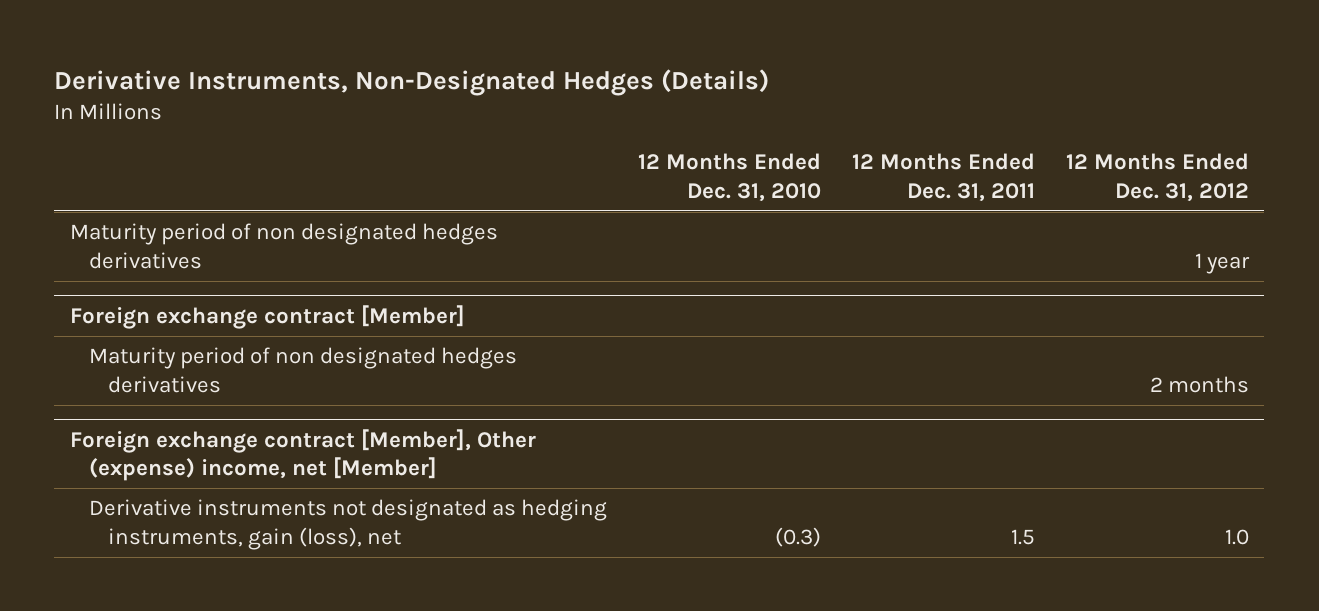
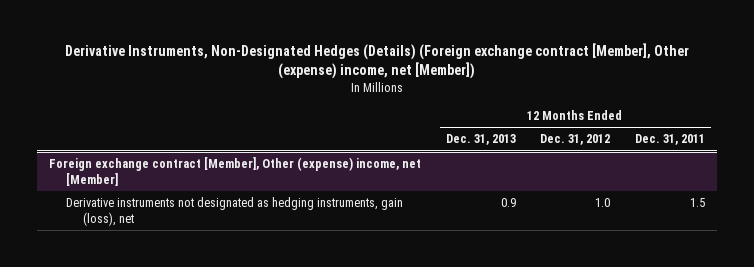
[54,69,770,97] Derivative Instruments, Non-Designated Hedges (Details) -> [65,42,690,80] Derivative Instruments, Non-Designated Hedges (Details) (Foreign exchange contract [Member], Other (expense) income, net [Member])
[637,153,821,202] 12 Months Ended Dec. 31, 2010 -> none
none -> [445,134,516,146] Dec. 31, 2013
[69,223,498,269] Maturity period of non designated hedges derivatives -> none
[69,304,465,329] Foreign exchange contract [Member] -> none
[88,347,517,393] Maturity period of non designated hedges derivatives -> none

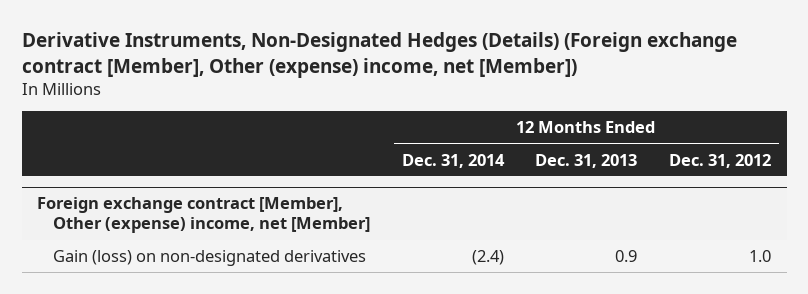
[635,134,706,146] Dec. 31, 2011 -> none
none -> [401,153,505,168] Dec. 31, 2014
[66,197,404,227] Derivative instruments not designated as hedging instruments, gain (loss), net -> [53,250,367,267] Gain (loss) on non-designated derivatives

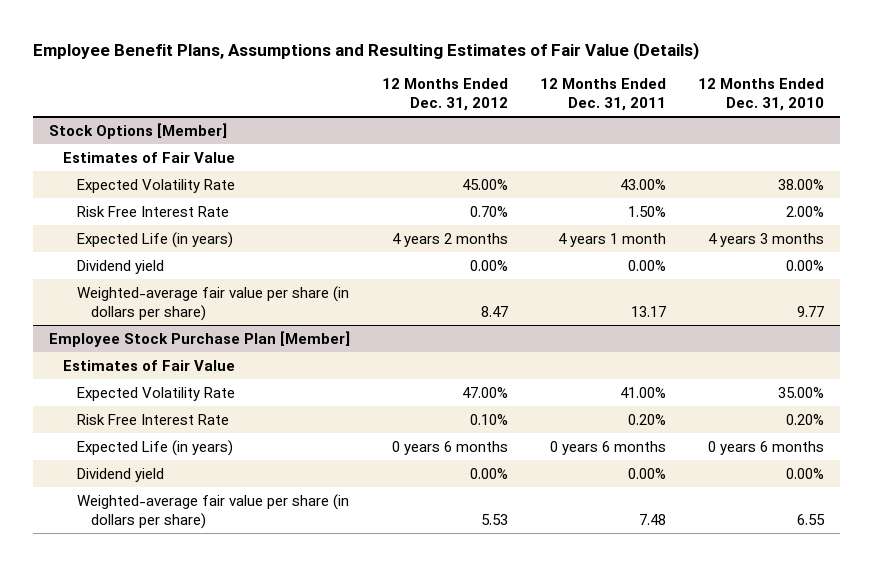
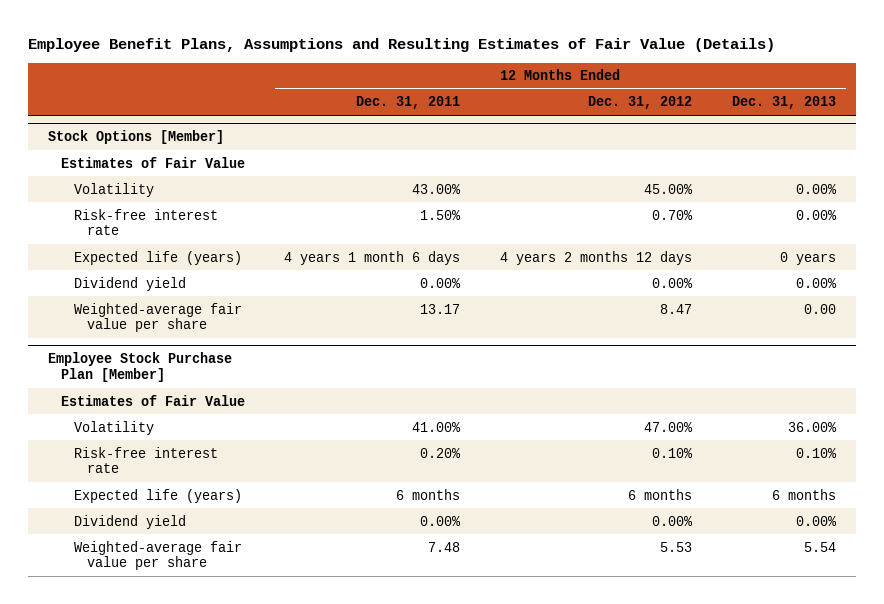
[698,78,825,112] 12 Months Ended Dec. 31, 2010 -> none
none -> [731,96,836,110] Dec. 31, 2013
[77,178,236,193] Expected Volatility Rate -> [73,182,154,197] Volatility
[77,205,230,217] Risk Free Interest Rate -> [73,208,218,236] Risk-free interest rate
[77,231,234,248] Expected Life (in years) -> [73,250,242,265] Expected life (years)
[391,232,508,247] 4 years 2 months -> [500,250,693,265] 4 years 2 months 12 days
[558,232,667,247] 4 years 1 month -> [284,250,461,265] 4 years 1 month 6 days
[77,285,350,321] Weighted-average fair value per share (in dollars per share) -> [73,302,242,333] Weighted-average fair value per share
[77,386,236,401] Expected Volatility Rate -> [73,420,154,435] Volatility
[77,413,230,425] Risk Free Interest Rate -> [73,446,218,474] Risk-free interest rate
[77,439,234,456] Expected Life (in years) -> [73,488,242,503] Expected life (years)
[391,440,508,455] 0 years 6 months -> [628,488,693,500] 6 months
[550,440,667,455] 0 years 6 months -> [396,488,461,500] 6 months
[77,493,350,529] Weighted-average fair value per share (in dollars per share) -> [73,540,242,571] Weighted-average fair value per share

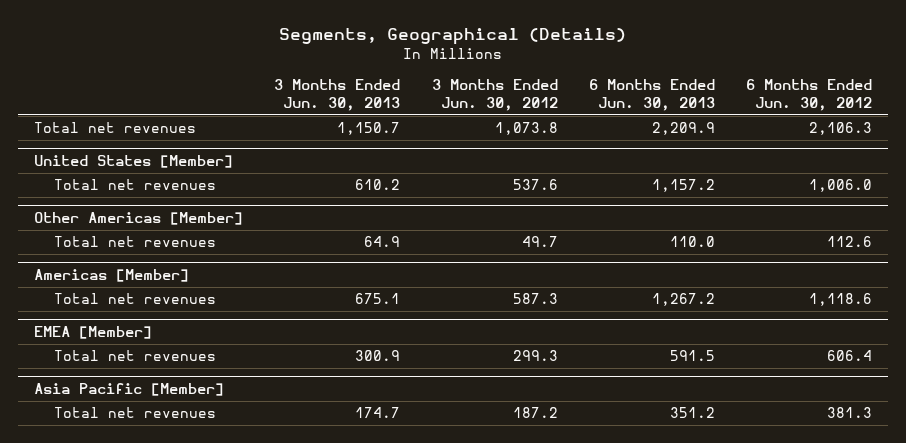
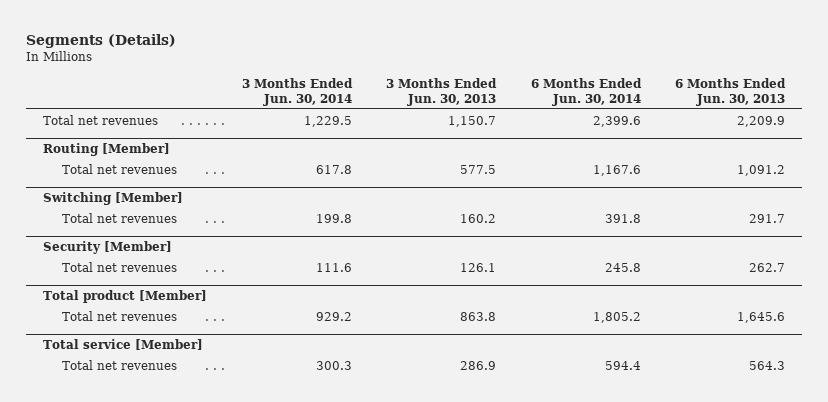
[279,28,627,46] Segments, Geographical (Details) -> [26,33,177,48] Segments (Details)
[431,79,558,111] 3 Months Ended Jun. 30, 2012 -> none
[746,79,873,111] 6 Months Ended Jun. 30, 2012 -> none
none -> [241,78,353,106] 3 Months Ended Jun. 30, 2014
none -> [530,78,642,106] 6 Months Ended Jun. 30, 2014
[33,155,233,169] United States [Member] -> none
[33,212,243,226] Other Americas [Member] -> none
[33,269,189,283] Americas [Member] -> none
[33,326,152,340] EMEA [Member] -> none
[33,383,224,397] Asia Pacific [Member] -> none
none -> [43,143,171,157] Routing [Member]
[355,179,401,191] 610.2 -> [460,164,497,174] 577.5
[651,179,715,193] 1,157.2 -> [736,164,785,176] 1,091.2
none -> [43,192,184,206] Switching [Member]
[364,236,401,248] 64.9 -> [460,213,497,223] 160.2
[669,236,715,248] 110.0 -> [748,213,785,223] 291.7
none -> [43,241,173,255] Security [Member]
[355,293,401,305] 675.1 -> [460,262,497,272] 126.1
[651,293,715,307] 1,267.2 -> [748,262,785,272] 262.7
none -> [43,290,208,304] Total product [Member]
[355,350,401,362] 300.9 -> [460,311,497,321] 863.8
[669,350,715,362] 591.5 -> [736,311,785,323] 1,645.6
none -> [43,339,204,351] Total service [Member]
[355,407,401,419] 174.7 -> [460,360,497,370] 286.9
[669,407,715,419] 351.2 -> [748,360,785,370] 564.3

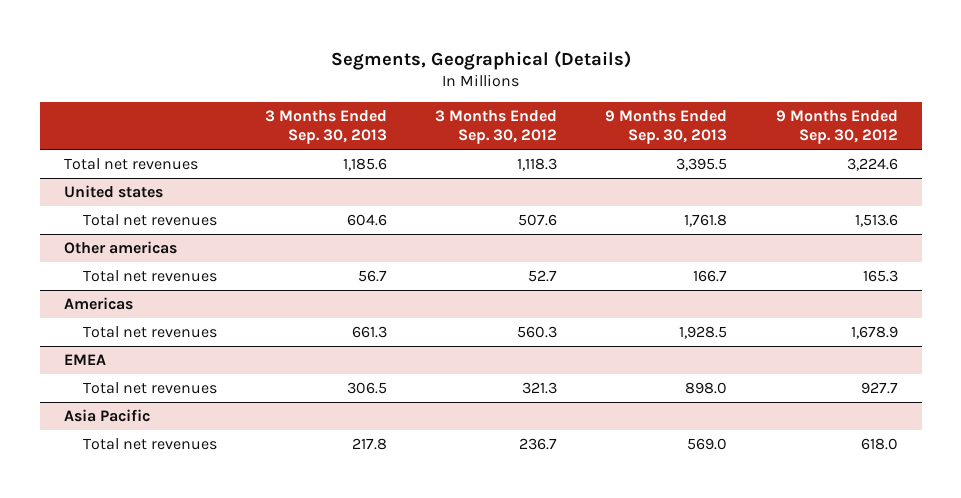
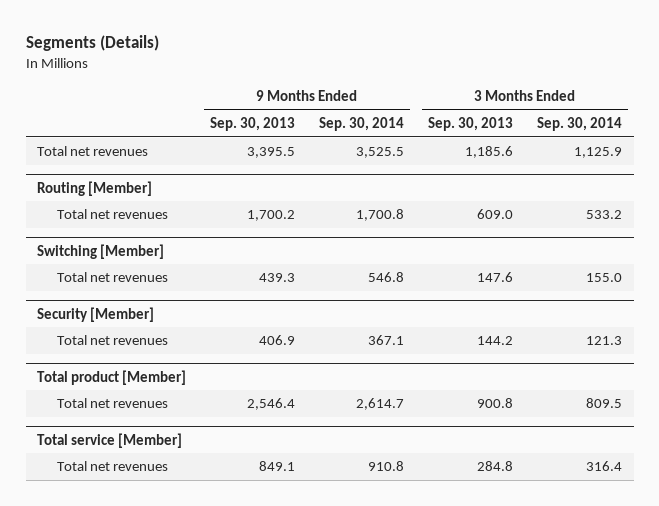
[330,50,631,70] Segments, Geographical (Details) -> [25,35,159,52] Segments (Details)
[435,110,558,145] 3 Months Ended Sep. 30, 2012 -> none
[775,110,898,145] 9 Months Ended Sep. 30, 2012 -> none
none -> [319,116,405,131] Sep. 30, 2014
none -> [536,116,622,131] Sep. 30, 2014
[63,184,163,198] United states -> none
[63,240,177,254] Other americas -> none
[63,296,133,310] Americas -> none
[63,353,106,365] EMEA -> none
[63,408,150,422] Asia Pacific -> none
none -> [37,180,153,196] Routing [Member]
[347,213,388,226] 604.6 -> [476,209,513,220] 609.0
[684,213,728,227] 1,761.8 -> [247,210,296,222] 1,700.2
none -> [37,243,165,259] Switching [Member]
[358,269,388,282] 56.7 -> [476,272,513,283] 147.6
[693,269,728,282] 166.7 -> [259,273,296,283] 439.3
none -> [37,306,155,322] Security [Member]
[352,325,388,338] 661.3 -> [476,336,513,346] 144.2
[679,325,728,339] 1,928.5 -> [259,335,296,346] 406.9
none -> [37,369,187,385] Total product [Member]
[347,381,388,394] 306.5 -> [476,398,513,409] 900.8
[685,381,728,394] 898.0 -> [247,398,296,411] 2,546.4
none -> [37,432,183,448] Total service [Member]
[352,437,388,450] 217.8 -> [476,461,513,472] 284.8
[687,437,728,450] 569.0 -> [259,461,296,472] 849.1

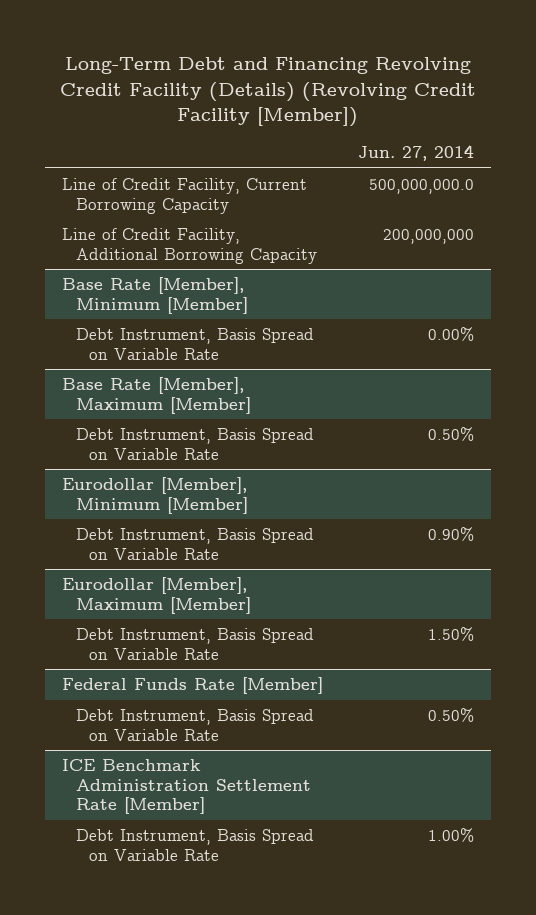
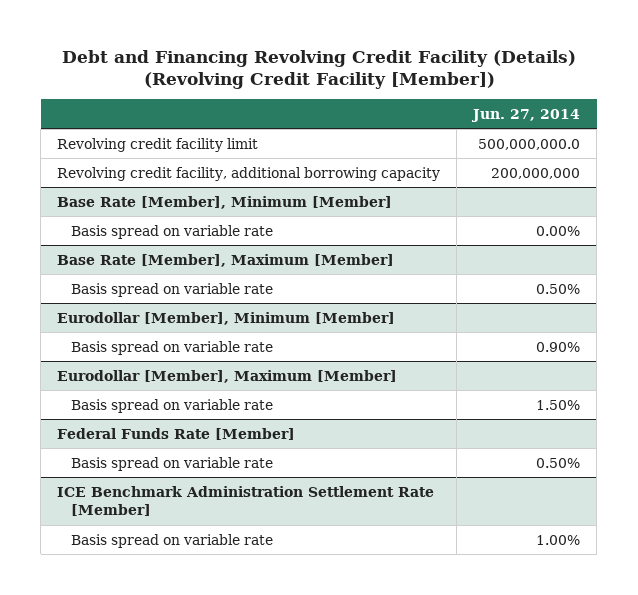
[60,57,477,127] Long-Term Debt and Financing Revolving Credit Facility (Details) (Revolving Credit Facility [Member]) -> [61,49,576,89] Debt and Financing Revolving Credit Facility (Details) (Revolving Credit Facility [Member])
[62,177,308,214] Line of Credit Facility, Current Borrowing Capacity -> [57,137,259,152] Revolving credit facility limit
[62,227,317,264] Line of Credit Facility, Additional Borrowing Capacity -> [57,166,441,181] Revolving credit facility, additional borrowing capacity
[75,327,314,360] Debt Instrument, Basis Spread on Variable Rate -> [70,224,273,239] Basis spread on variable rate
[75,427,314,460] Debt Instrument, Basis Spread on Variable Rate -> [70,282,273,297] Basis spread on variable rate
[75,527,314,560] Debt Instrument, Basis Spread on Variable Rate -> [70,340,273,355] Basis spread on variable rate
[75,627,314,660] Debt Instrument, Basis Spread on Variable Rate -> [70,398,273,413] Basis spread on variable rate
[75,708,314,741] Debt Instrument, Basis Spread on Variable Rate -> [70,456,273,471] Basis spread on variable rate
[75,828,314,861] Debt Instrument, Basis Spread on Variable Rate -> [70,533,273,548] Basis spread on variable rate

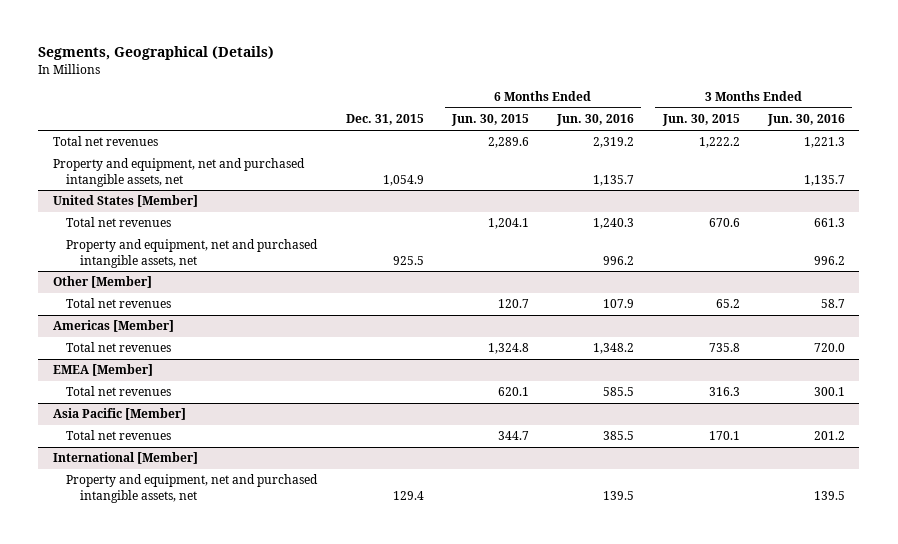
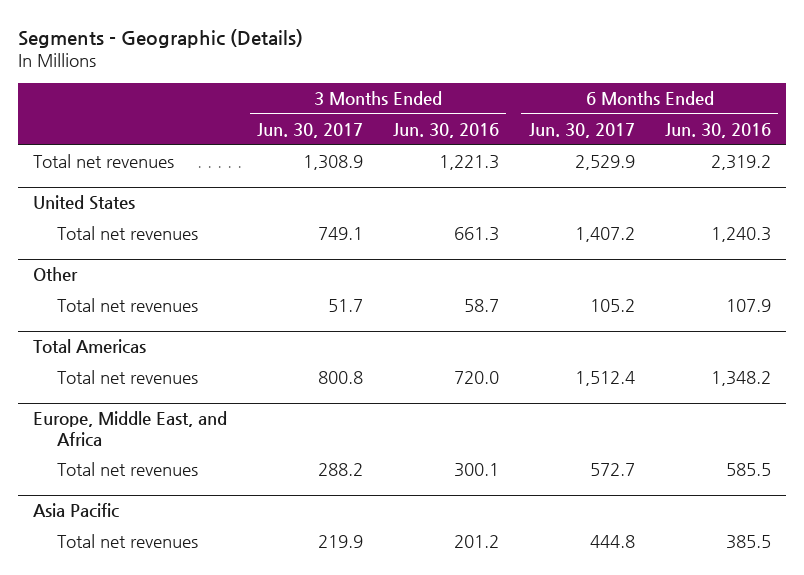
[38,46,275,61] Segments, Geographical (Details) -> [18,28,304,48] Segments - Geographic (Details)
[345,114,424,126] Dec. 31, 2015 -> none
[450,114,529,127] Jun. 30, 2015 -> none
[661,114,740,127] Jun. 30, 2015 -> none
none -> [257,123,364,139] Jun. 30, 2017
none -> [528,123,635,139] Jun. 30, 2017
[52,158,305,187] Property and equipment, net and purchased intangible assets, net -> none
[52,195,198,208] United States [Member] -> [33,195,136,211] United States
[66,239,319,268] Property and equipment, net and purchased intangible assets, net -> none
[52,276,152,289] Other [Member] -> [33,267,79,282] Other
[52,320,174,333] Americas [Member] -> [33,339,147,355] Total Americas
[52,364,153,377] EMEA [Member] -> [33,411,228,447] Europe, Middle East, and Africa
[52,408,186,421] Asia Pacific [Member] -> [33,503,120,519] Asia Pacific
[52,452,198,465] International [Member] -> none
[66,474,319,503] Property and equipment, net and purchased intangible assets, net -> none

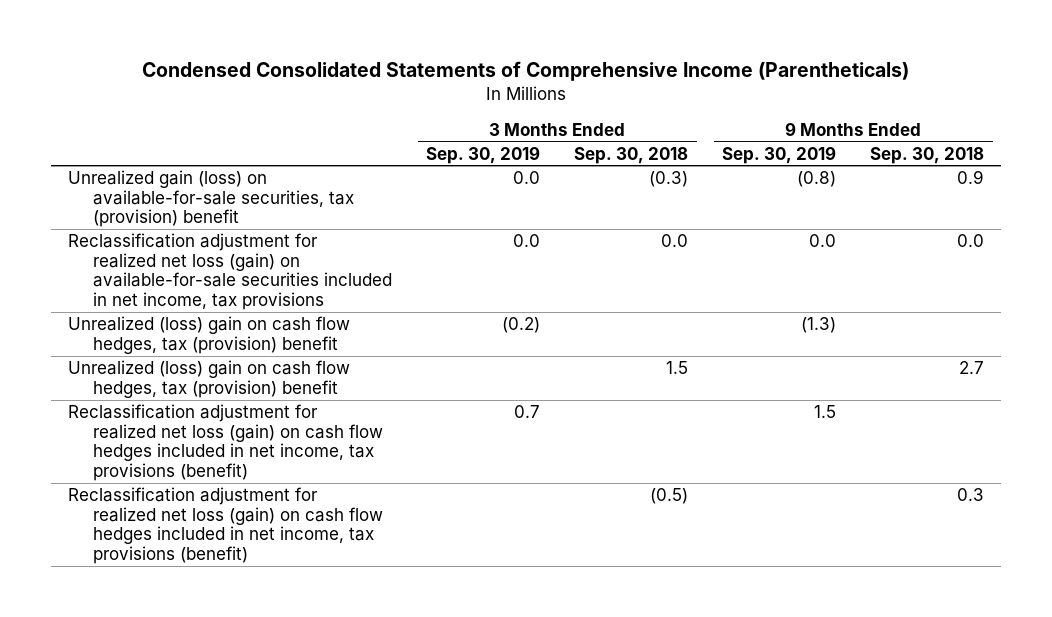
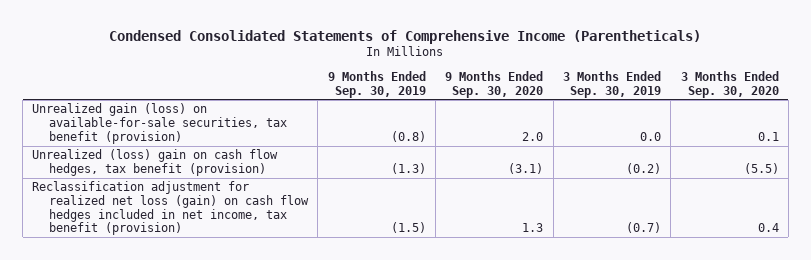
[574,146,689,164] Sep. 30, 2018 -> none
[870,146,985,164] Sep. 30, 2018 -> none
none -> [445,70,544,98] 9 Months Ended Sep. 30, 2020
none -> [680,70,779,98] 3 Months Ended Sep. 30, 2020
[67,233,392,311] Reclassification adjustment for realized net loss (gain) on available-for-sale securities included in net income, tax provisions -> none
[67,360,350,398] Unrealized (loss) gain on cash flow hedges, tax (provision) benefit -> none
[67,487,383,565] Reclassification adjustment for realized net loss (gain) on cash flow hedges included in net income, tax provisions (benefit) -> none
[67,170,354,228] Unrealized gain (loss) on available-for-sale securities, tax (provision) benefit -> [32,103,287,144] Unrealized gain (loss) on available-for-sale securities, tax benefit (provision)
[67,316,350,354] Unrealized (loss) gain on cash flow hedges, tax (provision) benefit -> [32,149,279,176] Unrealized (loss) gain on cash flow hedges, tax benefit (provision)
[67,404,383,482] Reclassification adjustment for realized net loss (gain) on cash flow hedges included in net income, tax provisions (benefit) -> [32,181,309,236] Reclassification adjustment for realized net loss (gain) on cash flow hedges included in net income, tax benefit (provision)
[514,405,541,419] 0.7 -> [625,222,661,234] (0.7)
[814,405,837,419] 1.5 -> [390,222,426,234] (1.5)

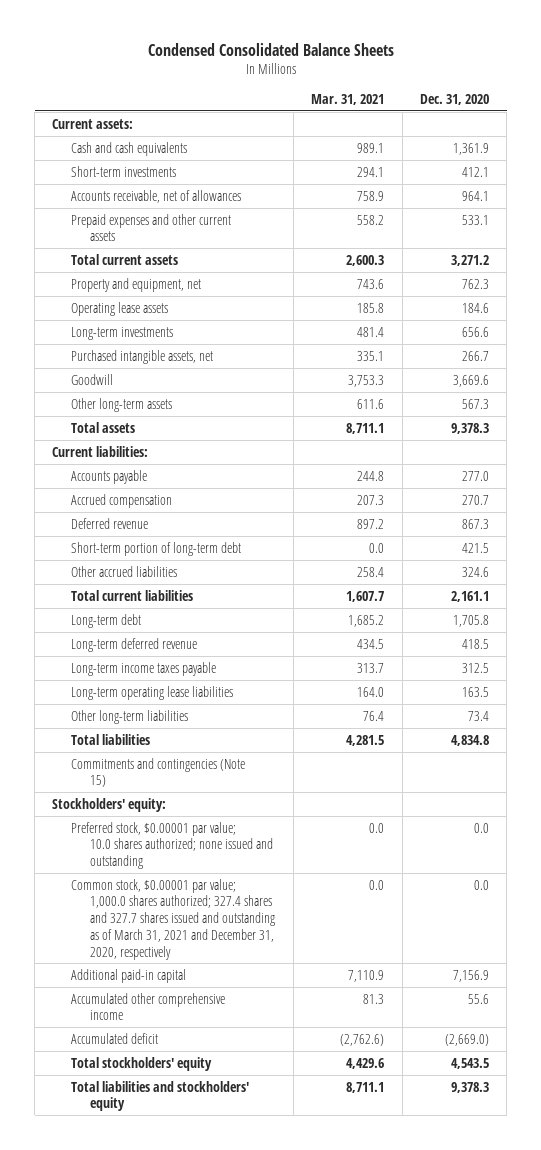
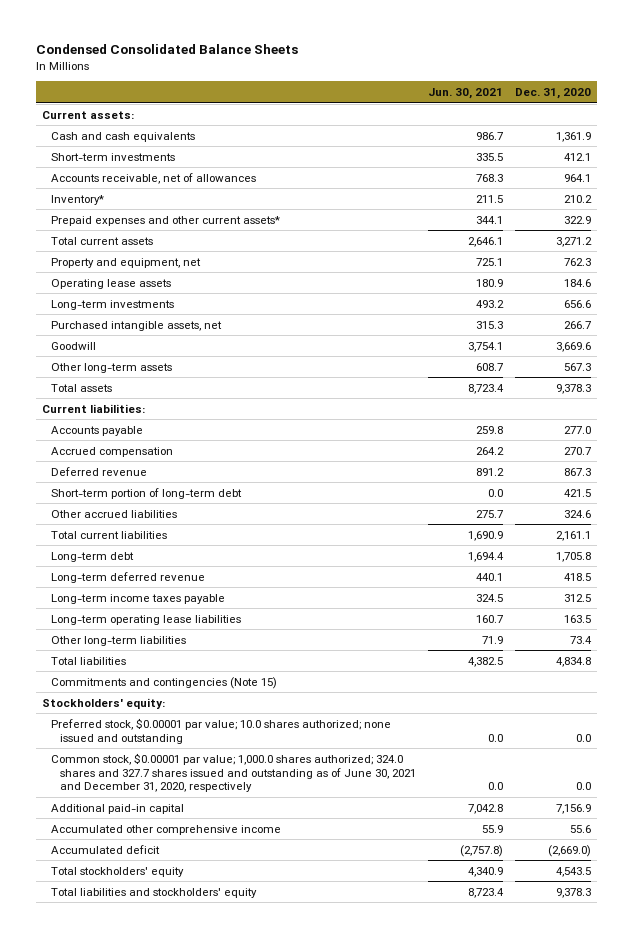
[311,93,385,105] Mar. 31, 2021 -> none
none -> [428,88,504,100] Jun. 30, 2021
none -> [51,194,105,205] Inventory*
[71,213,232,242] Prepaid expenses and other current assets -> [51,215,281,226] Prepaid expenses and other current assets*
[461,214,489,225] 533.1 -> [564,215,592,224] 322.9
[71,878,276,960] Common stock, $0.00001 par value; 1,000.0 shares authorized; 327.4 shares and 327.7 shares issued and outstanding as of March 31, 2021 and December 31, 2020, respectively -> [51,752,417,793] Common stock, $0.00001 par value; 1,000.0 shares authorized; 324.0 shares and 327.7 shares issued and outstanding as of June 30, 2021 and December 31, 2020, respectively

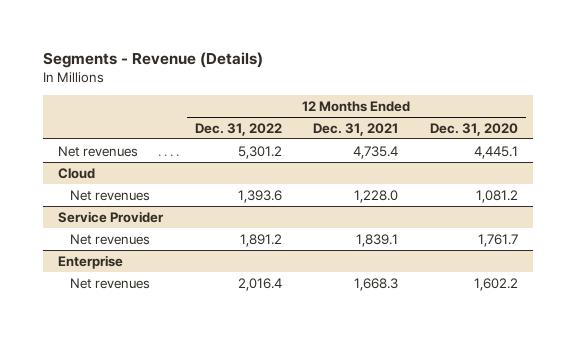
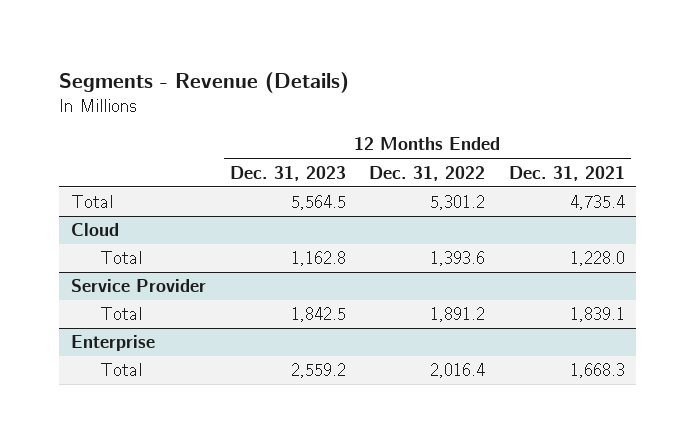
[429,122,518,136] Dec. 31, 2020 -> none
none -> [229,165,346,181] Dec. 31, 2023
[58,145,139,157] Net revenues -> [71,195,114,209] Total
[69,189,150,201] Net revenues -> [99,251,142,265] Total
[69,233,150,245] Net revenues -> [99,307,142,321] Total
[69,277,150,289] Net revenues -> [99,363,142,377] Total

